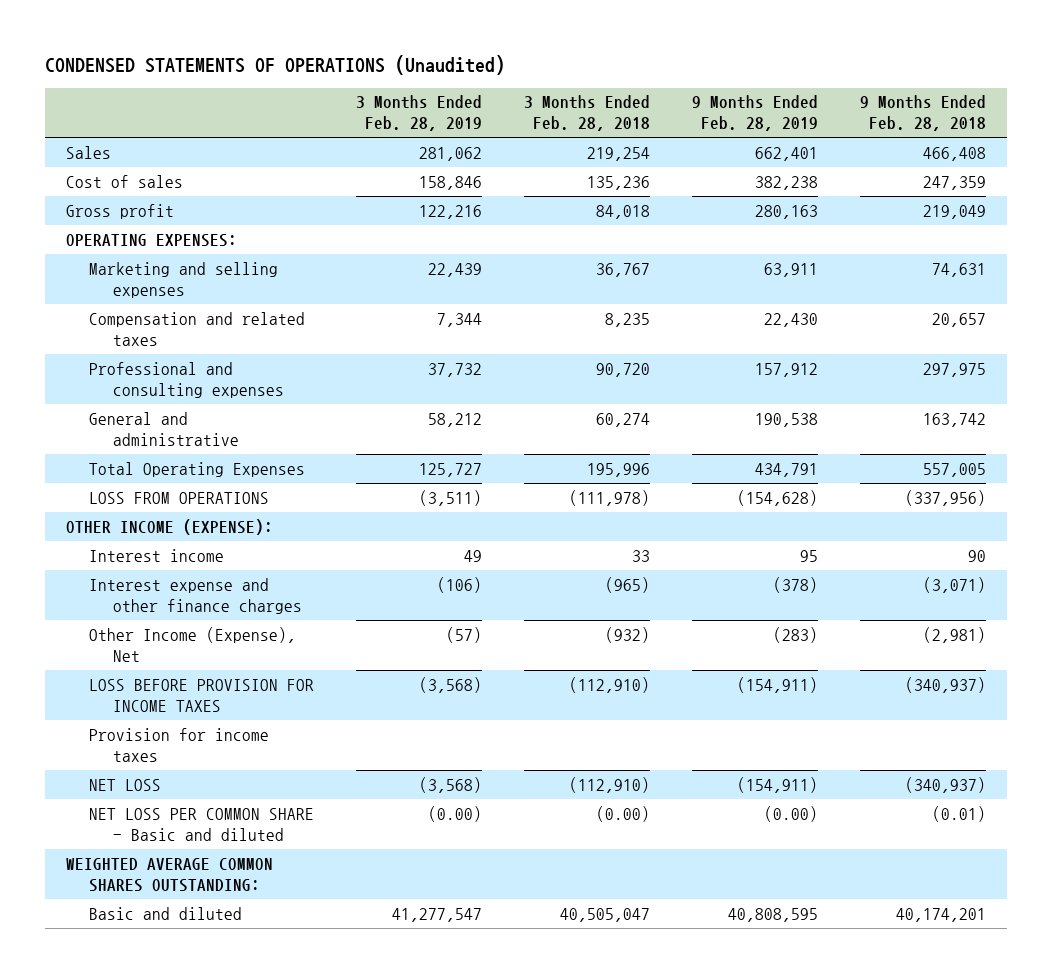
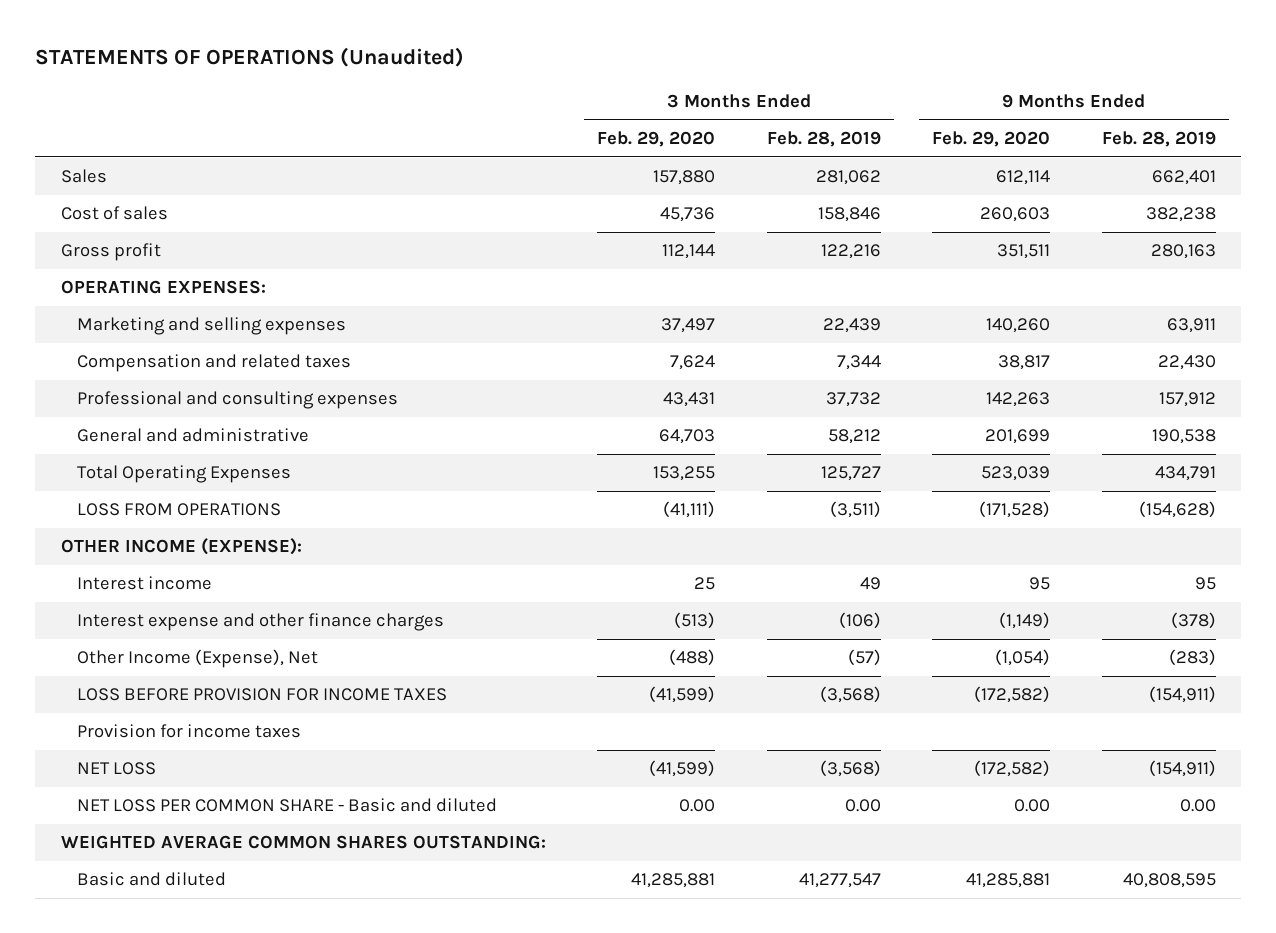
[44,54,505,75] CONDENSED STATEMENTS OF OPERATIONS (Unaudited) -> [35,47,465,68] STATEMENTS OF OPERATIONS (Unaudited)
[524,95,651,132] 3 Months Ended Feb. 28, 2018 -> none
[860,95,987,132] 9 Months Ended Feb. 28, 2018 -> none
none -> [597,131,716,148] Feb. 29, 2020
none -> [932,131,1051,148] Feb. 29, 2020
[428,805,483,822] (0.00) -> [844,799,881,813] 0.00
[764,805,819,822] (0.00) -> [1179,799,1216,813] 0.00

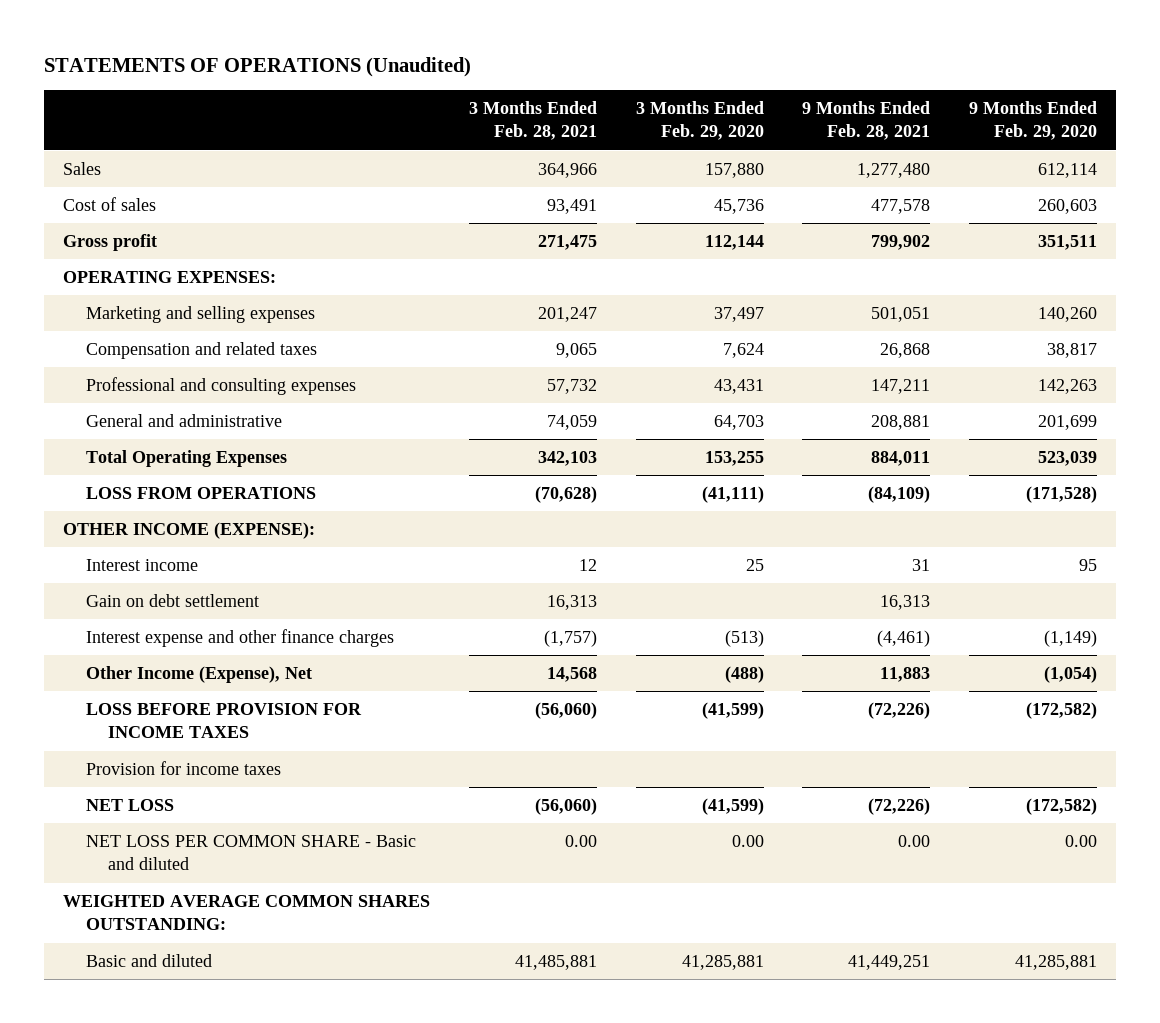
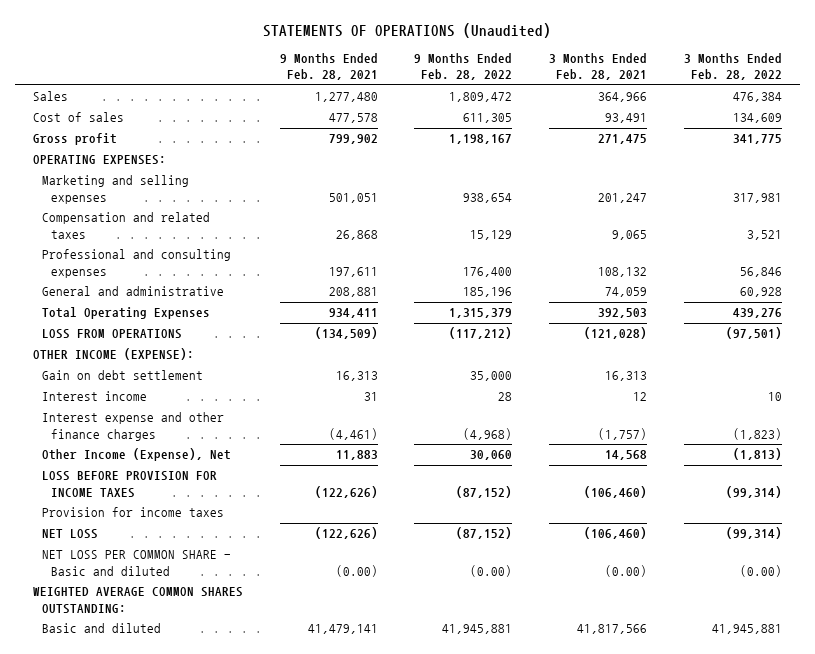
[635,101,764,141] 3 Months Ended Feb. 29, 2020 -> none
[968,101,1097,141] 9 Months Ended Feb. 29, 2020 -> none
none -> [414,53,513,81] 9 Months Ended Feb. 28, 2022
none -> [683,53,782,81] 3 Months Ended Feb. 28, 2022
[546,379,597,395] 57,732 -> [598,266,648,277] 108,132
[871,379,931,395] 147,211 -> [328,266,378,277] 197,611
[537,451,597,467] 342,103 -> [598,308,648,319] 392,503
[871,451,931,467] 884,011 -> [328,308,378,319] 934,411
[534,486,597,504] (70,628) -> [584,327,648,340] (121,028)
[868,486,931,504] (84,109) -> [314,327,378,340] (134,509)
[85,559,198,572] Interest income -> [42,391,148,402] Interest income
[534,702,597,720] (56,060) -> [584,485,648,498] (106,460)
[868,702,931,720] (72,226) -> [314,485,378,498] (122,626)
[534,798,597,816] (56,060) -> [584,527,648,540] (106,460)
[868,798,931,816] (72,226) -> [314,527,378,540] (122,626)
[564,835,597,848] 0.00 -> [605,564,648,577] (0.00)
[898,835,931,848] 0.00 -> [335,564,378,577] (0.00)
[514,955,597,971] 41,485,881 -> [577,624,648,635] 41,817,566
[848,955,931,971] 41,449,251 -> [307,624,378,635] 41,479,141

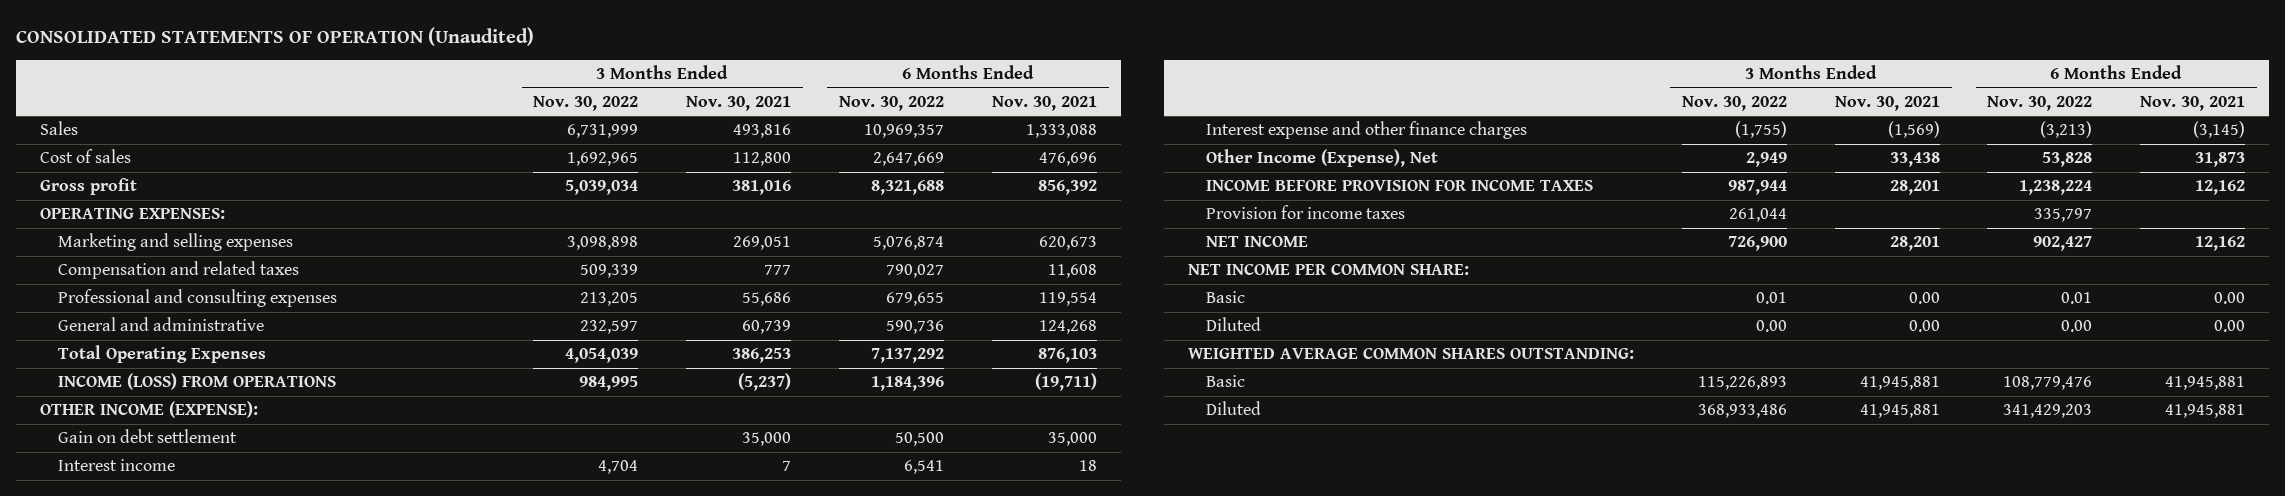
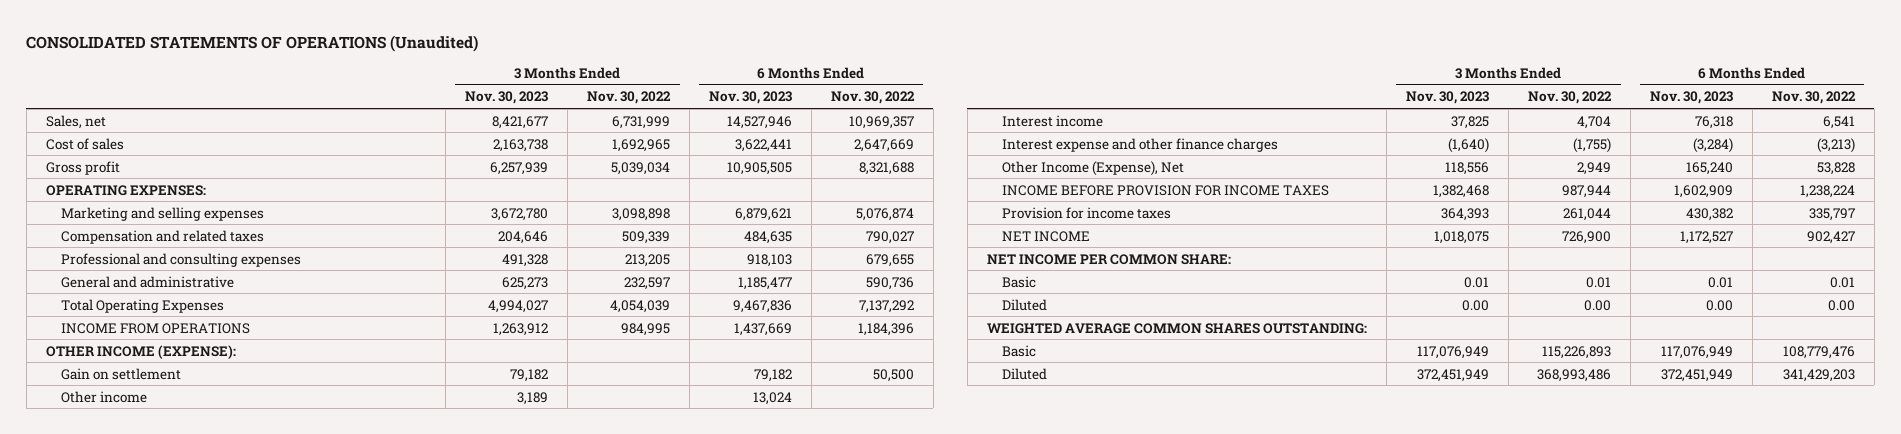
[15,26,534,46] CONSOLIDATED STATEMENTS OF OPERATION (Unaudited) -> [26,34,479,52] CONSOLIDATED STATEMENTS OF OPERATIONS (Unaudited)
[686,95,792,111] Nov. 30, 2021 -> none
[991,95,1097,111] Nov. 30, 2021 -> none
none -> [464,91,548,105] Nov. 30, 2023
none -> [708,91,792,105] Nov. 30, 2023
[39,121,78,136] Sales -> [45,114,106,129] Sales, net
[57,373,336,391] INCOME (LOSS) FROM OPERATIONS -> [60,322,250,334] INCOME FROM OPERATIONS
[57,429,237,444] Gain on debt settlement -> [60,367,181,380] Gain on settlement
none -> [60,390,147,403] Other income
[1697,404,1787,419] 368,933,486 -> [1536,368,1611,382] 368,993,486

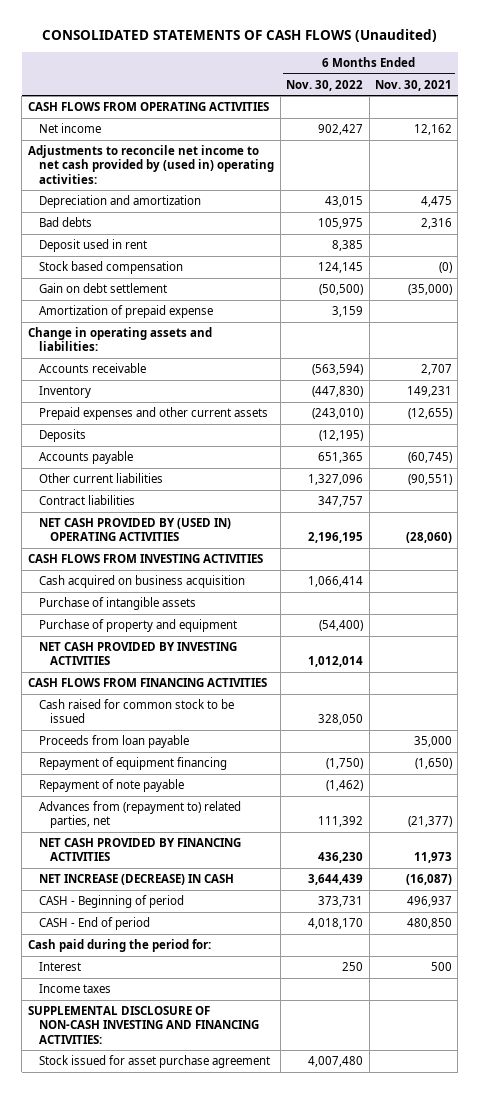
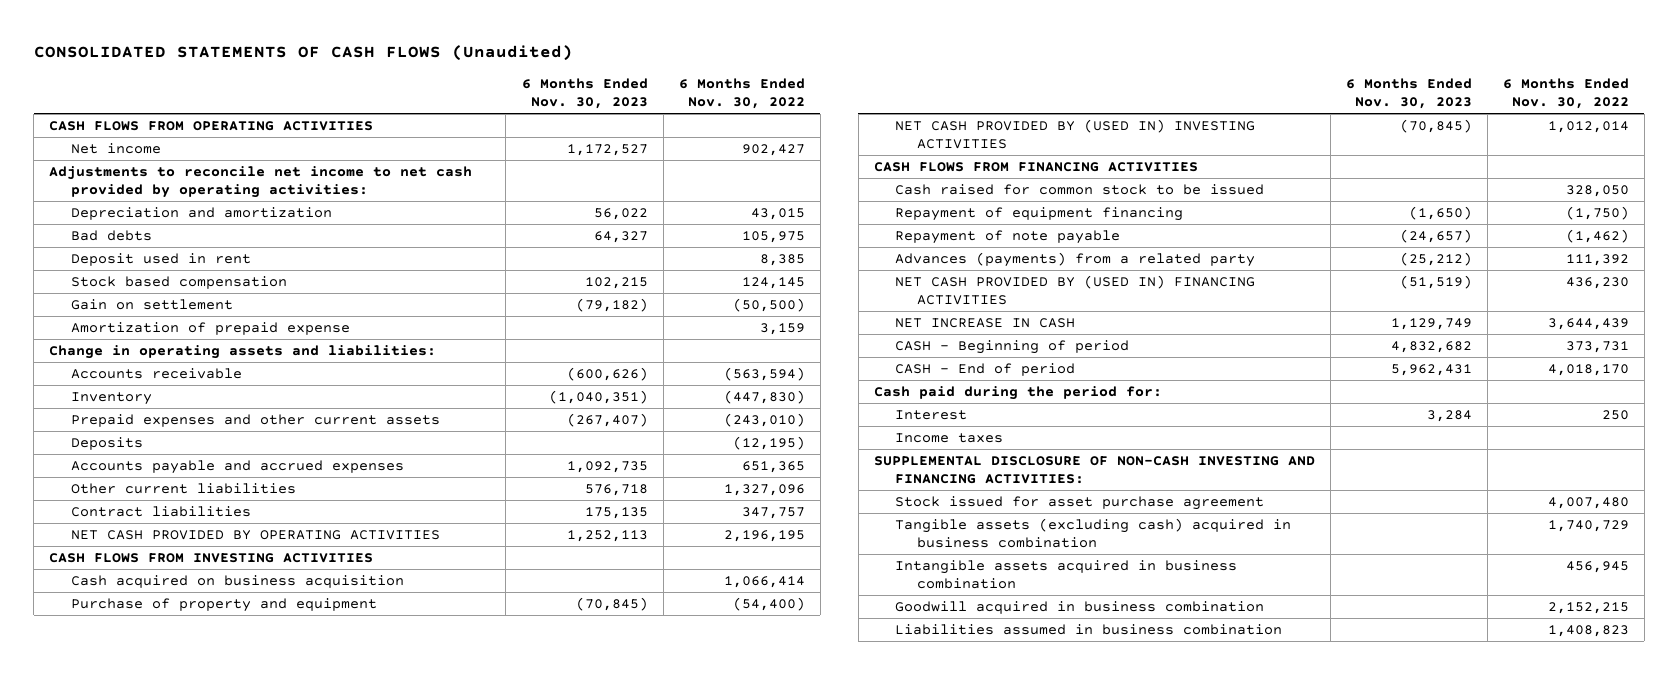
[374,79,452,91] Nov. 30, 2021 -> none
none -> [521,78,648,110] 6 Months Ended Nov. 30, 2023
[27,145,275,184] Adjustments to reconcile net income to net cash provided by (used in) operating activities: -> [49,165,473,199] Adjustments to reconcile net income to net cash provided by operating activities:
[39,283,168,294] Gain on debt settlement -> [71,298,234,310] Gain on settlement
[39,451,134,465] Accounts payable -> [71,459,405,474] Accounts payable and accrued expenses
[39,518,232,542] NET CASH PROVIDED BY (USED IN) OPERATING ACTIVITIES -> [71,529,441,540] NET CASH PROVIDED BY OPERATING ACTIVITIES
[39,597,197,611] Purchase of intangible assets -> none
[39,642,238,666] NET CASH PROVIDED BY INVESTING ACTIVITIES -> [895,118,1256,150] NET CASH PROVIDED BY (USED IN) INVESTING ACTIVITIES
[39,735,190,749] Proceeds from loan payable -> none
[39,801,242,829] Advances from (repayment to) related parties, net -> [895,251,1256,267] Advances (payments) from a related party
[39,838,242,862] NET CASH PROVIDED BY FINANCING ACTIVITIES -> [895,274,1256,306] NET CASH PROVIDED BY (USED IN) FINANCING ACTIVITIES
[39,874,235,886] NET INCREASE (DECREASE) IN CASH -> [895,317,1076,328] NET INCREASE IN CASH
none -> [895,517,1292,549] Tangible assets (excluding cash) acquired in business combination
none -> [895,559,1238,590] Intangible assets acquired in business combination
none -> [895,600,1265,614] Goodwill acquired in business combination
none -> [895,623,1283,635] Liabilities assumed in business combination

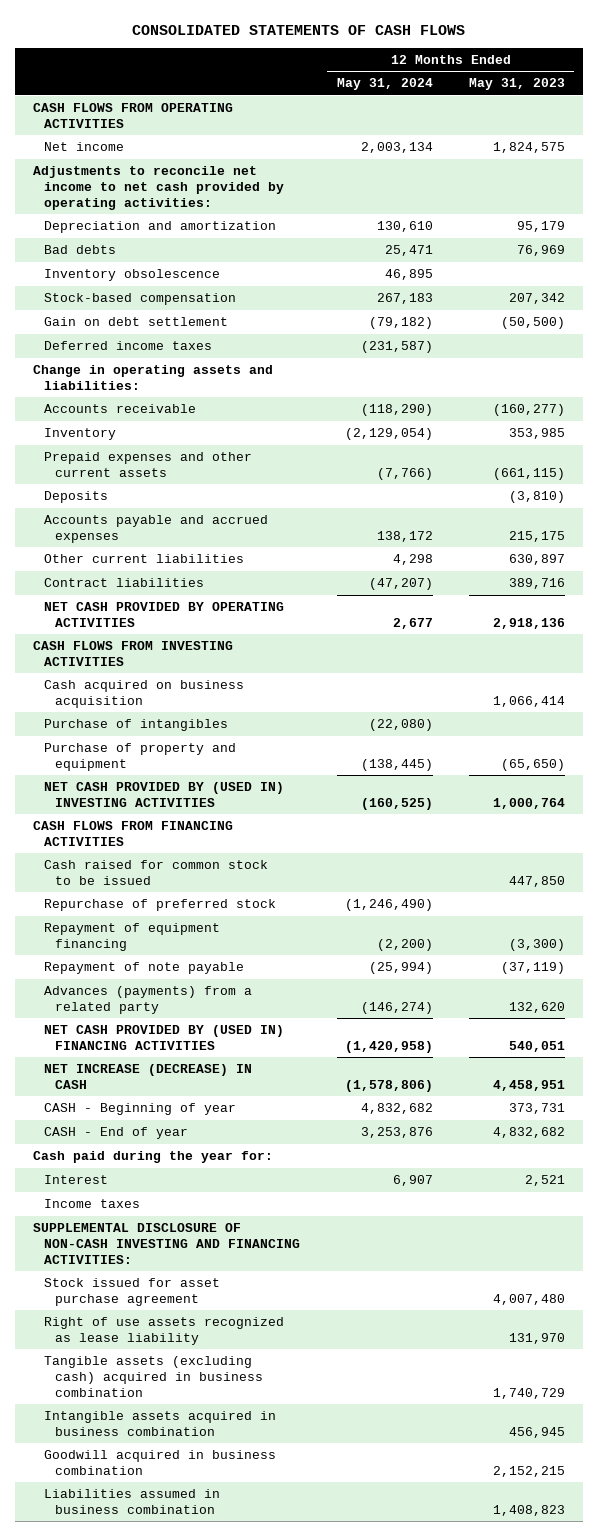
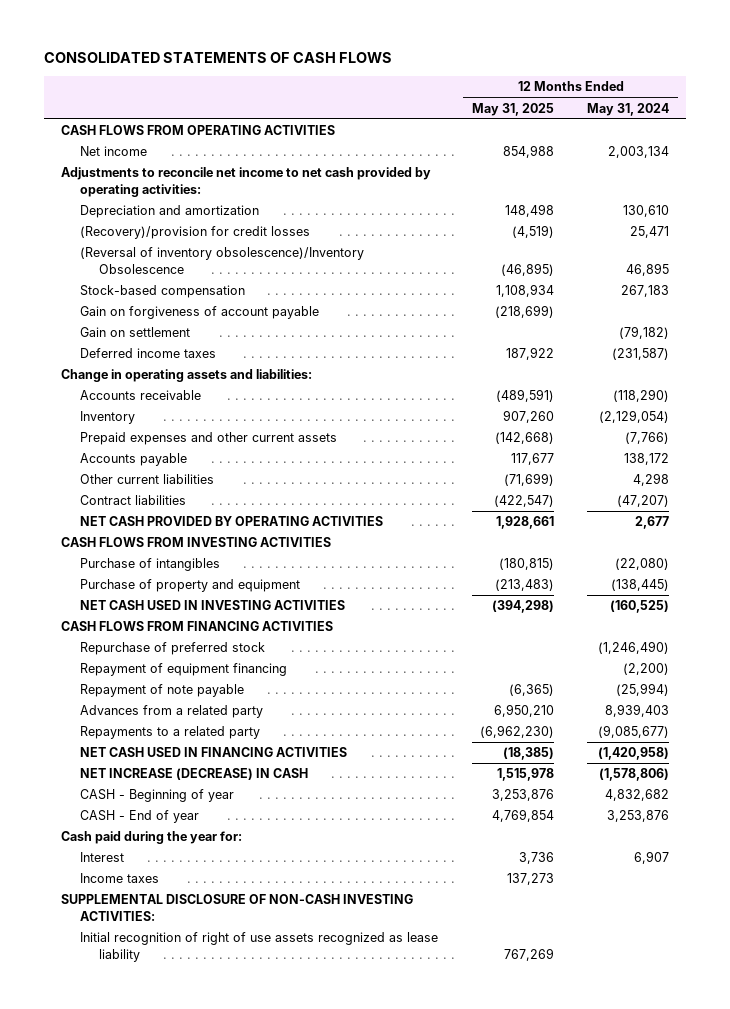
[469,78,566,91] May 31, 2023 -> none
none -> [471,102,554,116] May 31, 2025
[44,245,117,255] Bad debts -> [79,226,310,240] (Recovery)/provision for credit losses
[44,269,221,282] Inventory obsolescence -> [79,247,364,274] (Reversal of inventory obsolescence)/Inventory Obsolescence
none -> [79,306,319,320] Gain on forgiveness of account payable
[44,317,229,327] Gain on debt settlement -> [79,327,190,338] Gain on settlement
[44,491,109,504] Deposits -> none
[44,515,269,543] Accounts payable and accrued expenses -> [79,453,187,467] Accounts payable
[44,680,245,708] Cash acquired on business acquisition -> none
[44,782,285,807] NET CASH PROVIDED BY (USED IN) INVESTING ACTIVITIES -> [79,600,345,611] NET CASH USED IN INVESTING ACTIVITIES
[44,860,269,885] Cash raised for common stock to be issued -> none
[44,986,253,1014] Advances (payments) from a related party -> [79,705,263,719] Advances from a related party
[360,1001,433,1014] (146,274) -> [605,704,670,718] 8,939,403
none -> [79,726,260,740] Repayments to a related party
[44,1025,285,1050] NET CASH PROVIDED BY (USED IN) FINANCING ACTIVITIES -> [79,747,347,758] NET CASH USED IN FINANCING ACTIVITIES
[44,1278,221,1306] Stock issued for asset purchase agreement -> none
[44,1356,263,1397] Tangible assets (excluding cash) acquired in business combination -> none
[44,1411,277,1436] Intangible assets acquired in business combination -> none
[44,1450,277,1475] Goodwill acquired in business combination -> none
[44,1489,221,1514] Liabilities assumed in business combination -> none
[33,1223,301,1264] SUPPLEMENTAL DISCLOSURE OF NON-CASH INVESTING AND FINANCING ACTIVITIES: -> [60,894,413,921] SUPPLEMENTAL DISCLOSURE OF NON-CASH INVESTING ACTIVITIES:
[44,1317,285,1345] Right of use assets recognized as lease liability -> [79,932,438,962] Initial recognition of right of use assets recognized as lease liability

